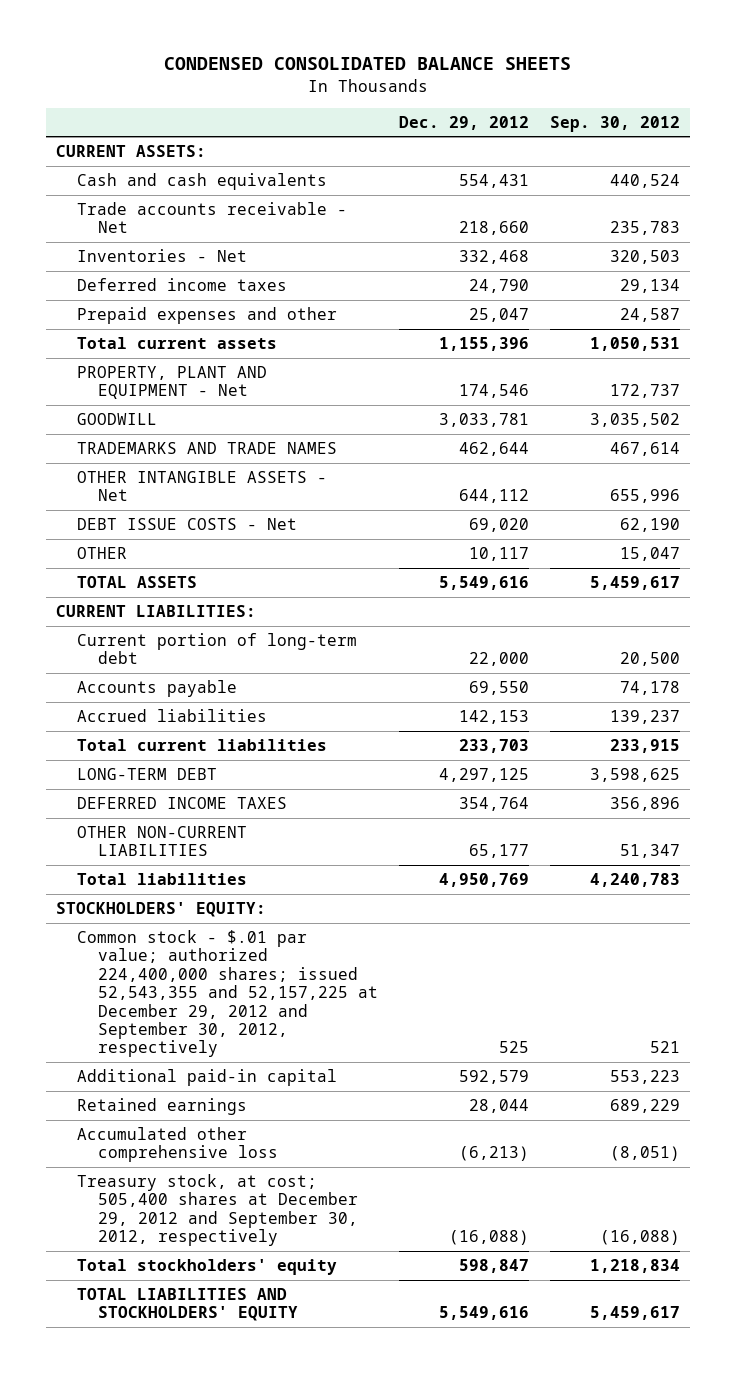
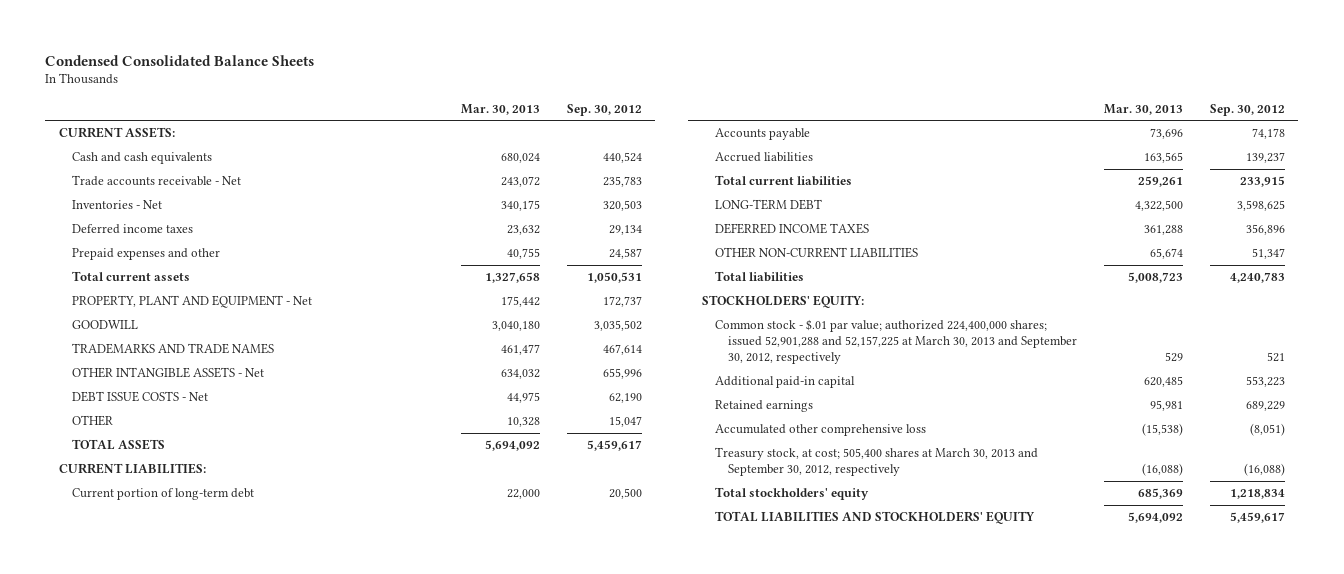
[163,57,571,71] CONDENSED CONSOLIDATED BALANCE SHEETS -> [45,54,315,66] Condensed Consolidated Balance Sheets
[399,115,530,130] Dec. 29, 2012 -> none
none -> [461,103,541,115] Mar. 30, 2013
[77,929,379,1058] Common stock - $.01 par value; authorized 224,400,000 shares; issued 52,543,355 and 52,157,225 at December 29, 2012 and September 30, 2012, respectively -> [714,319,1078,365] Common stock - $.01 par value; authorized 224,400,000 shares; issued 52,901,288 and 52,157,225 at March 30, 2013 and September 30, 2012, respectively
[77,1173,359,1247] Treasury stock, at cost; 505,400 shares at December 29, 2012 and September 30, 2012, respectively -> [714,447,1038,477] Treasury stock, at cost; 505,400 shares at March 30, 2013 and September 30, 2012, respectively

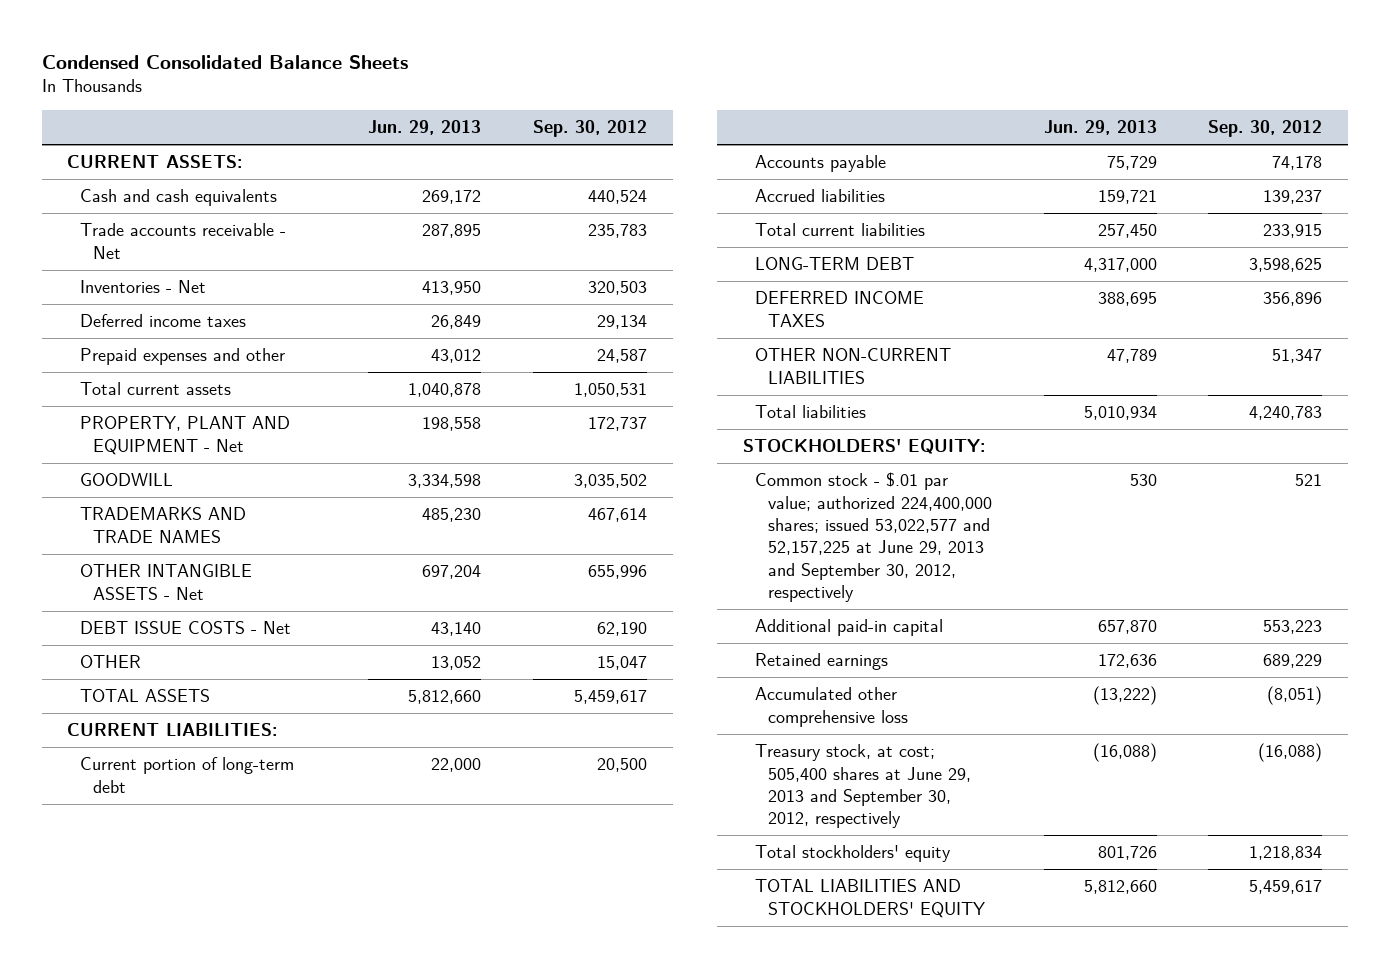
[461,103,541,115] Mar. 30, 2013 -> none
none -> [368,120,482,136] Jun. 29, 2013
[714,319,1078,365] Common stock - $.01 par value; authorized 224,400,000 shares; issued 52,901,288 and 52,157,225 at March 30, 2013 and September 30, 2012, respectively -> [755,472,993,602] Common stock - $.01 par value; authorized 224,400,000 shares; issued 53,022,577 and 52,157,225 at June 29, 2013 and September 30, 2012, respectively
[714,447,1038,477] Treasury stock, at cost; 505,400 shares at March 30, 2013 and September 30, 2012, respectively -> [755,744,972,829] Treasury stock, at cost; 505,400 shares at June 29, 2013 and September 30, 2012, respectively

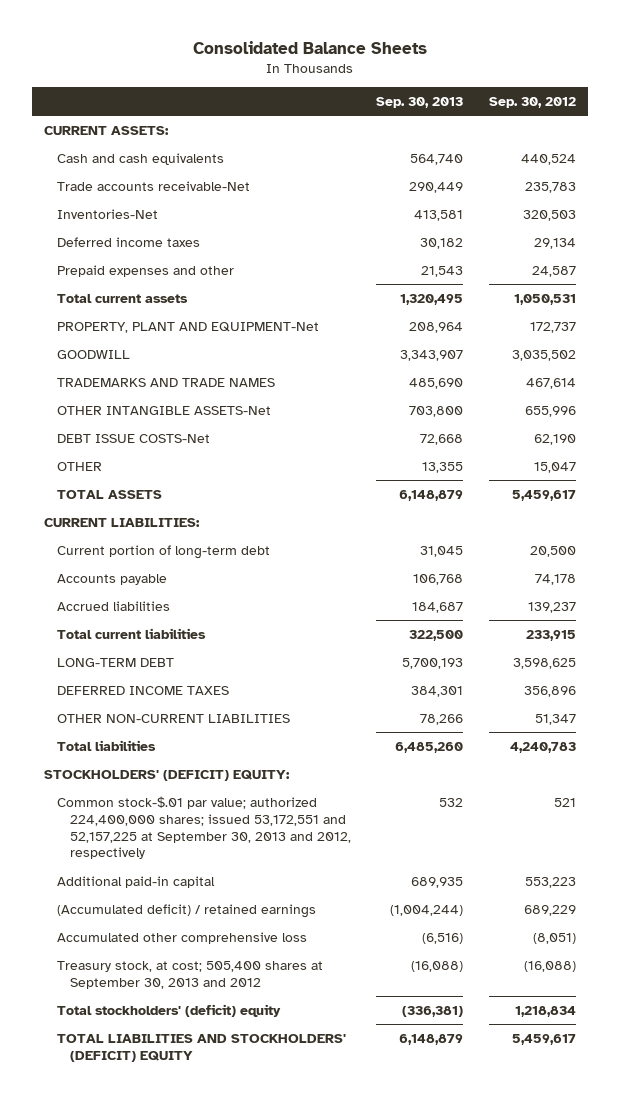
[41,54,408,69] Condensed Consolidated Balance Sheets -> [193,40,428,54] Consolidated Balance Sheets
[368,120,482,136] Jun. 29, 2013 -> none
none -> [376,97,464,109] Sep. 30, 2013
[80,223,287,259] Trade accounts receivable - Net -> [57,180,251,191] Trade accounts receivable-Net
[80,280,207,294] Inventories - Net -> [57,208,159,219] Inventories-Net
[80,416,291,455] PROPERTY, PLANT AND EQUIPMENT - Net -> [57,321,320,333] PROPERTY, PLANT AND EQUIPMENT-Net
[80,564,253,600] OTHER INTANGIBLE ASSETS - Net -> [57,405,272,415] OTHER INTANGIBLE ASSETS-Net
[80,621,292,635] DEBT ISSUE COSTS - Net -> [57,433,211,443] DEBT ISSUE COSTS-Net
[742,439,985,455] STOCKHOLDERS' EQUITY: -> [44,769,291,781] STOCKHOLDERS' (DEFICIT) EQUITY:
[755,472,993,602] Common stock - $.01 par value; authorized 224,400,000 shares; issued 53,022,577 and 52,157,225 at June 29, 2013 and September 30, 2012, respectively -> [57,795,351,860] Common stock-$.01 par value; authorized 224,400,000 shares; issued 53,172,551 and 52,157,225 at September 30, 2013 and 2012, respectively
[755,653,889,671] Retained earnings -> [57,903,317,918] (Accumulated deficit) / retained earnings
[755,744,972,829] Treasury stock, at cost; 505,400 shares at June 29, 2013 and September 30, 2012, respectively -> [57,960,324,989] Treasury stock, at cost; 505,400 shares at September 30, 2013 and 2012
[755,845,952,863] Total stockholders' equity -> [57,1003,282,1017] Total stockholders' (deficit) equity
[755,879,986,918] TOTAL LIABILITIES AND STOCKHOLDERS' EQUITY -> [57,1033,347,1062] TOTAL LIABILITIES AND STOCKHOLDERS' (DEFICIT) EQUITY

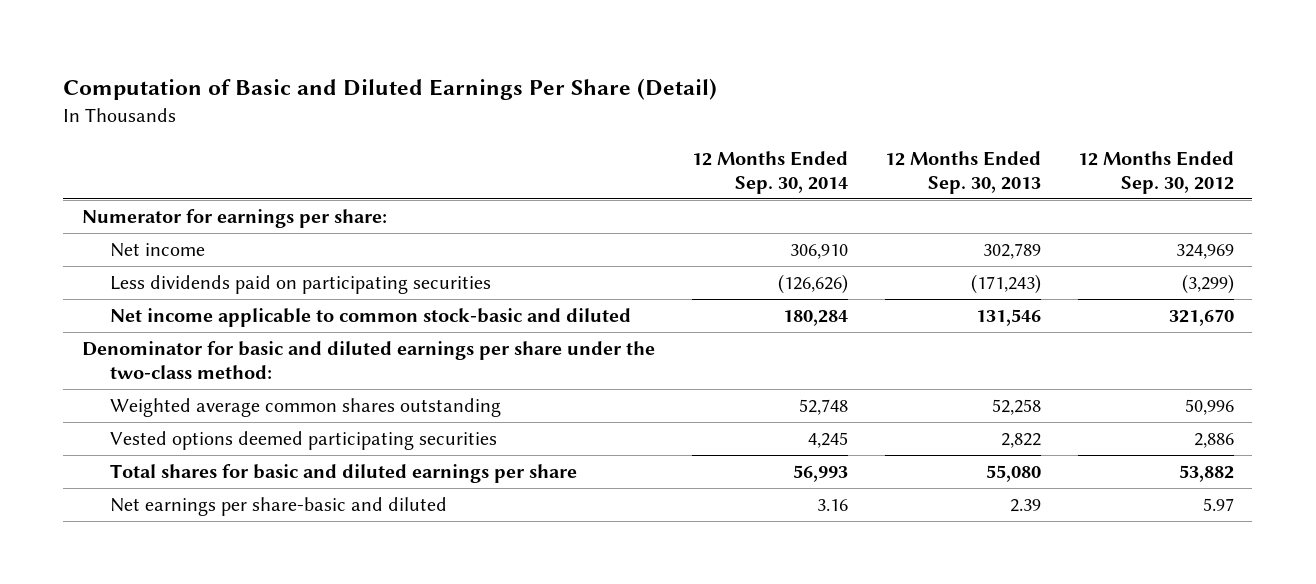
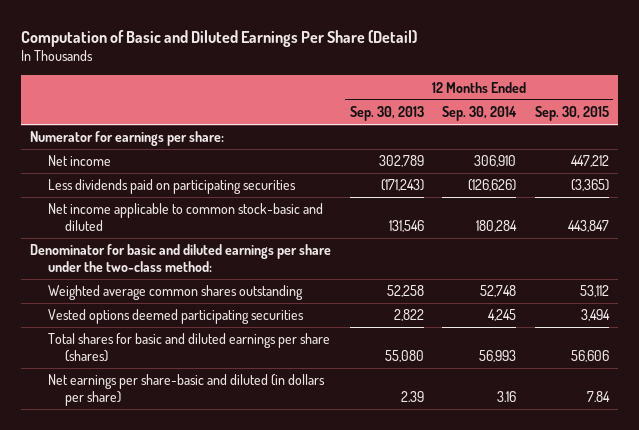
[1077,150,1234,194] 12 Months Ended Sep. 30, 2012 -> none
none -> [534,106,609,122] Sep. 30, 2015
[110,463,578,483] Total shares for basic and diluted earnings per share -> [47,333,330,363] Total shares for basic and diluted earnings per share (shares)
[110,496,448,516] Net earnings per share-basic and diluted -> [47,374,325,407] Net earnings per share-basic and diluted (in dollars per share)

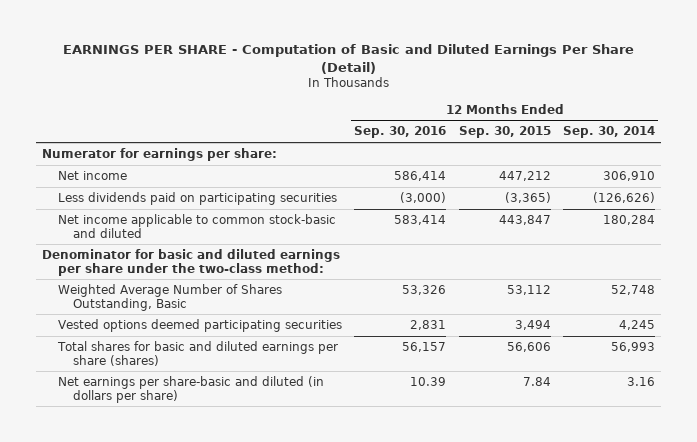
[20,29,417,47] Computation of Basic and Diluted Earnings Per Share (Detail) -> [62,43,634,74] EARNINGS PER SHARE - Computation of Basic and Diluted Earnings Per Share (Detail)
[349,106,424,122] Sep. 30, 2013 -> none
none -> [354,126,447,139] Sep. 30, 2016
[47,285,303,301] Weighted average common shares outstanding -> [57,284,282,311] Weighted Average Number of Shares Outstanding, Basic

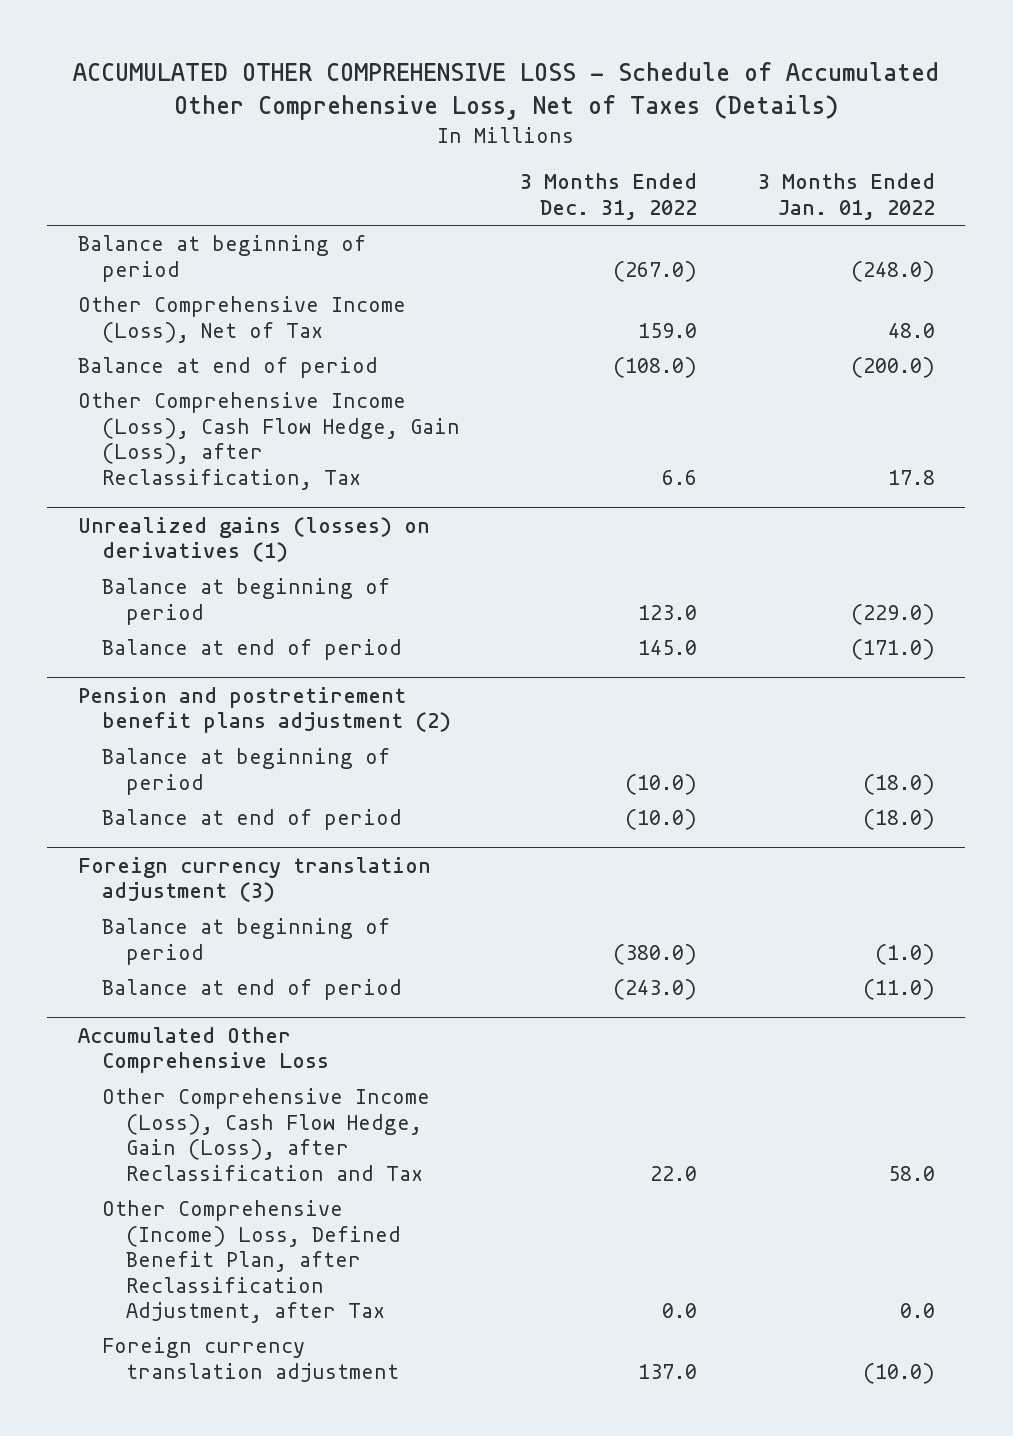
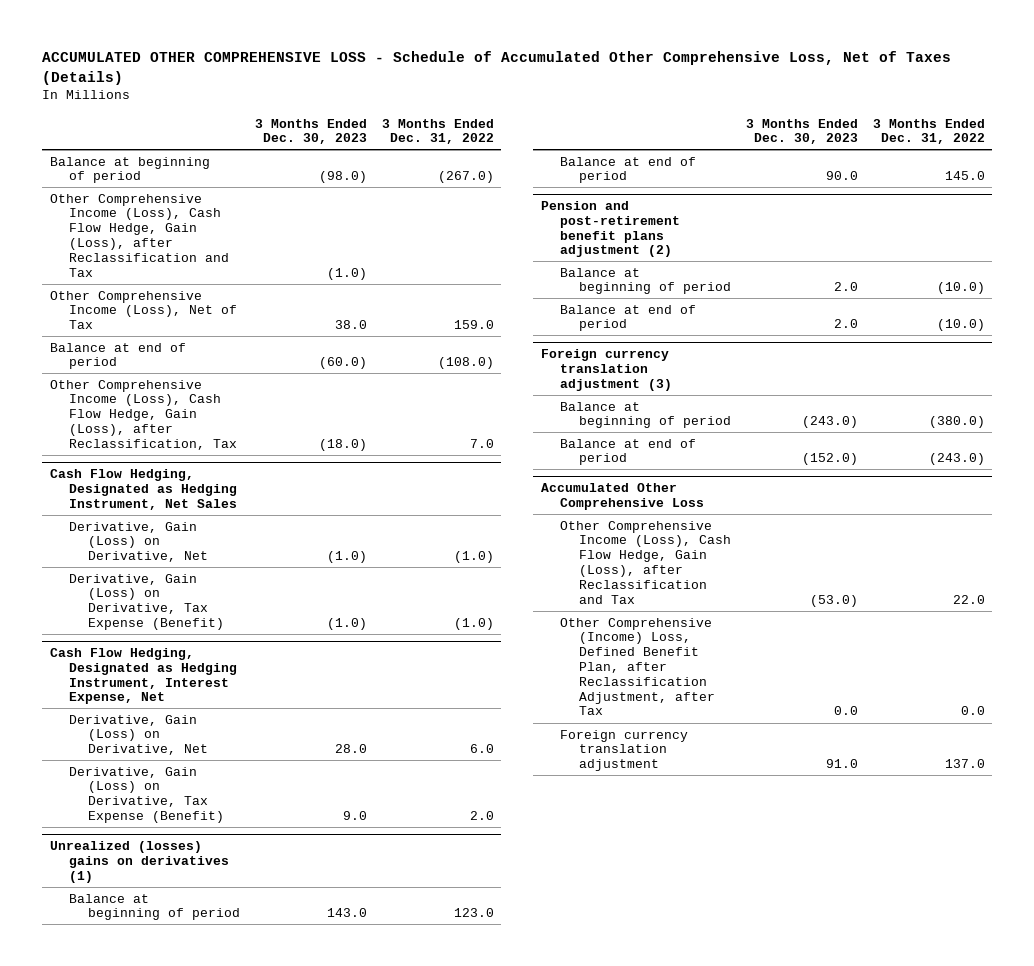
[758,173,936,220] 3 Months Ended Jan. 01, 2022 -> none
none -> [254,118,367,145] 3 Months Ended Dec. 30, 2023
none -> [49,193,229,277] Other Comprehensive Income (Loss), Cash Flow Hedge, Gain (Loss), after Reclassification and Tax
[662,469,698,485] 6.6 -> [469,438,494,448] 7.0
none -> [49,468,237,510] Cash Flow Hedging, Designated as Hedging Instrument, Net Sales
none -> [68,521,208,563] Derivative, Gain (Loss) on Derivative, Net
none -> [68,573,224,630] Derivative, Gain (Loss) on Derivative, Tax Expense (Benefit)
none -> [49,647,237,705] Cash Flow Hedging, Designated as Hedging Instrument, Interest Expense, Net
none -> [68,714,208,756] Derivative, Gain (Loss) on Derivative, Net
none -> [68,766,224,823] Derivative, Gain (Loss) on Derivative, Tax Expense (Benefit)
[77,516,430,563] Unrealized gains (losses) on derivatives (1) -> [49,840,229,883] Unrealized (losses) gains on derivatives (1)
[77,686,451,734] Pension and postretirement benefit plans adjustment (2) -> [540,200,680,258] Pension and post-retirement benefit plans adjustment (2)

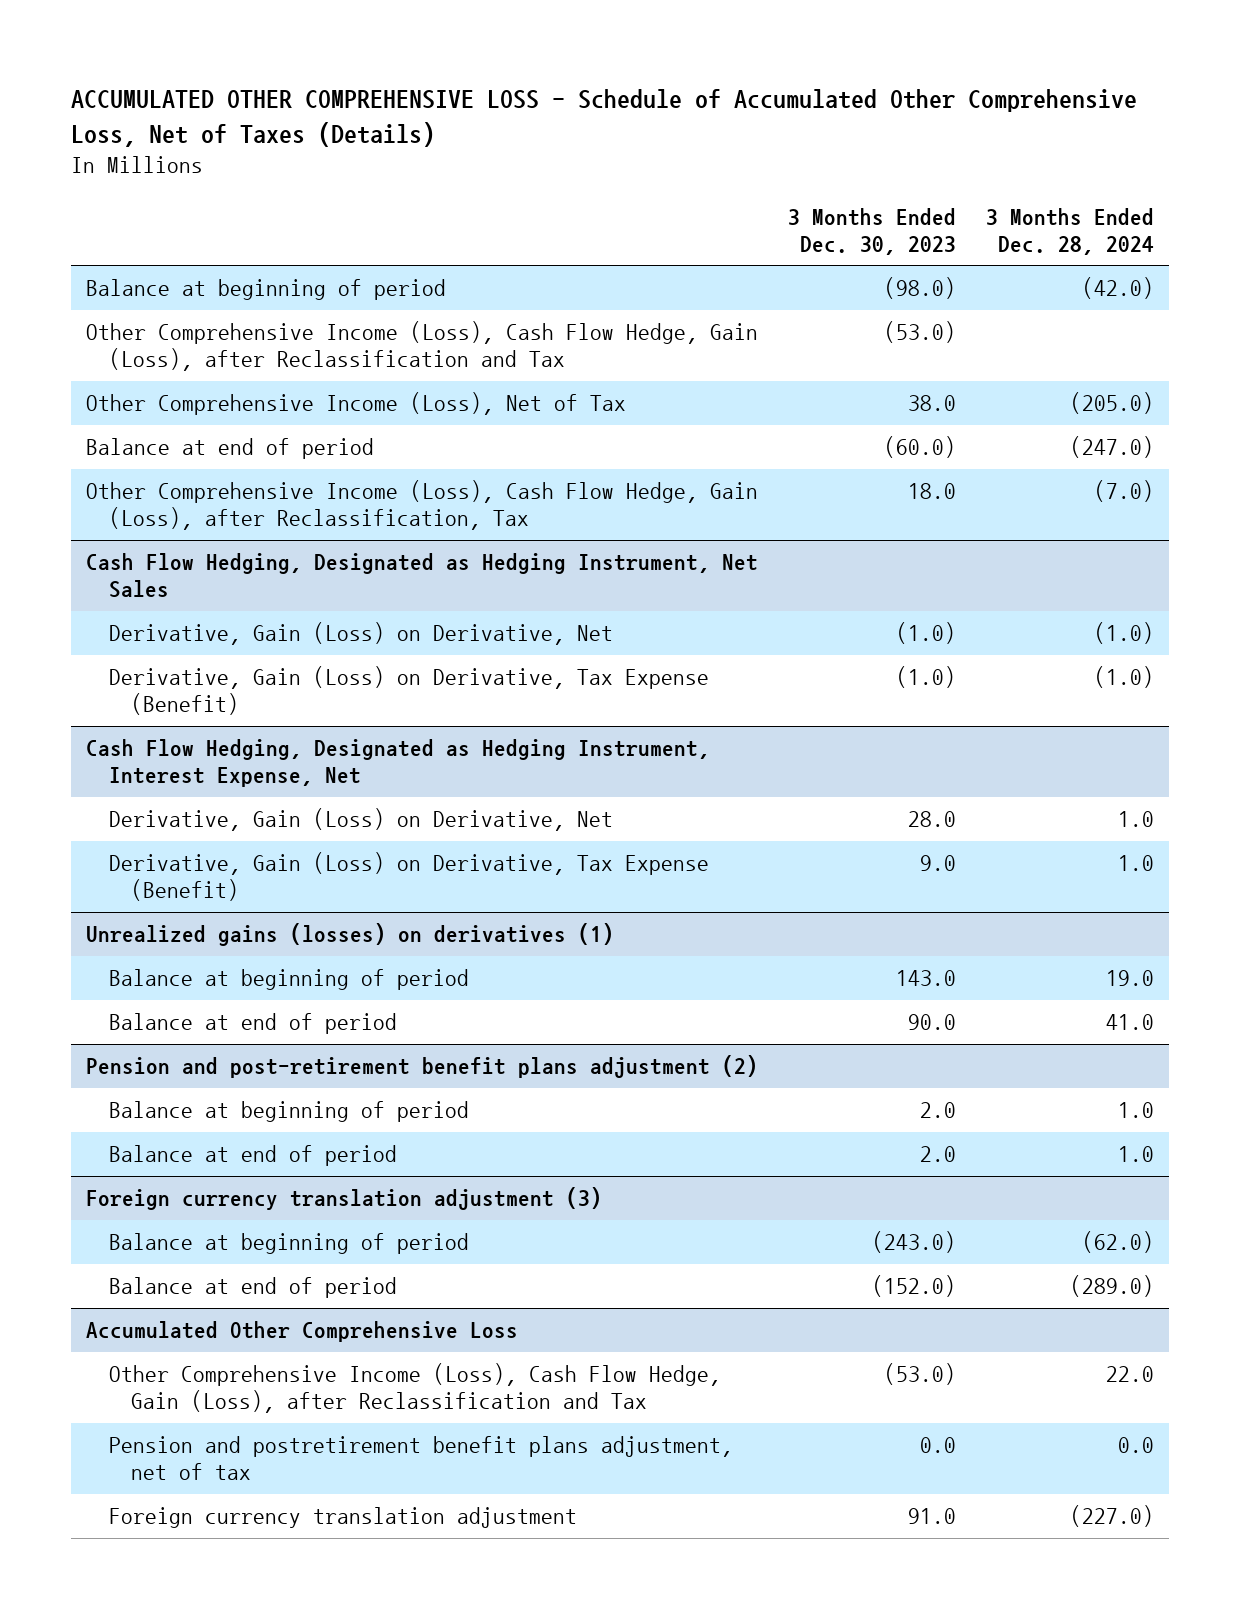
[381,118,494,145] 3 Months Ended Dec. 31, 2022 -> none
none -> [986,207,1155,255] 3 Months Ended Dec. 28, 2024
[326,267,367,280] (1.0) -> [884,321,957,344] (53.0)
[318,438,367,451] (18.0) -> [908,483,957,500] 18.0
[49,840,229,883] Unrealized (losses) gains on derivatives (1) -> [86,923,615,947] Unrealized gains (losses) on derivatives (1)
[559,617,715,716] Other Comprehensive (Income) Loss, Defined Benefit Plan, after Reclassification Adjustment, after Tax -> [108,1436,733,1481] Pension and postretirement benefit plans adjustment, net of tax

